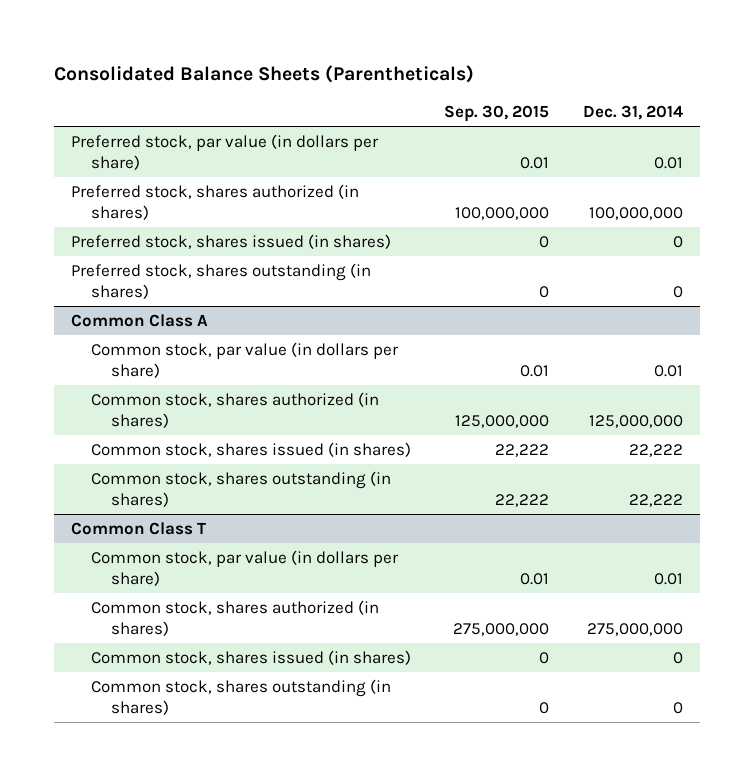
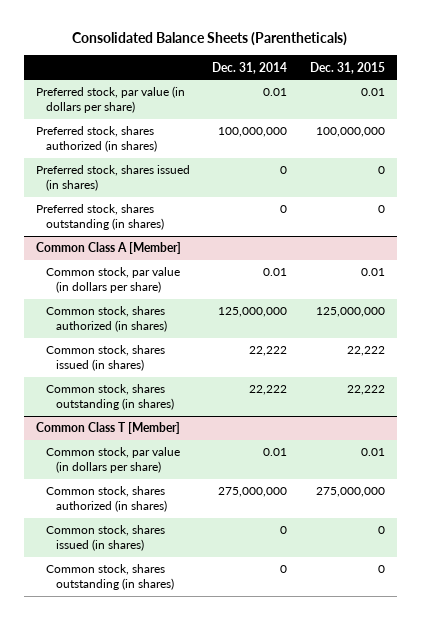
[444,105,550,123] Sep. 30, 2015 -> none
none -> [310,61,386,74] Dec. 31, 2015
[70,313,208,327] Common Class A -> [35,242,181,255] Common Class A [Member]
[70,521,206,535] Common Class T -> [35,422,180,435] Common Class T [Member]

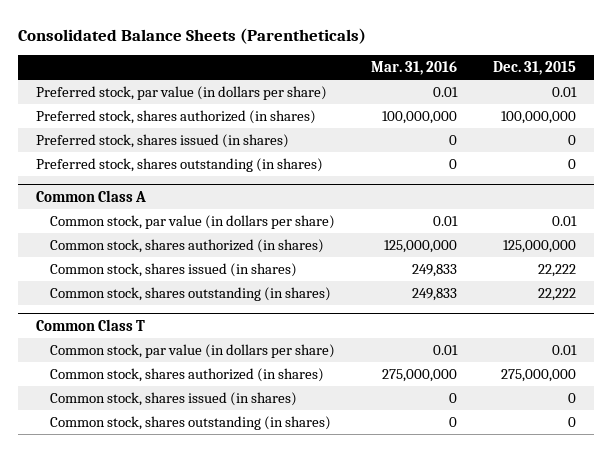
[212,61,288,74] Dec. 31, 2014 -> none
none -> [371,61,458,76] Mar. 31, 2016
[35,242,181,255] Common Class A [Member] -> [35,189,146,202] Common Class A
[35,422,180,435] Common Class T [Member] -> [35,318,145,331] Common Class T

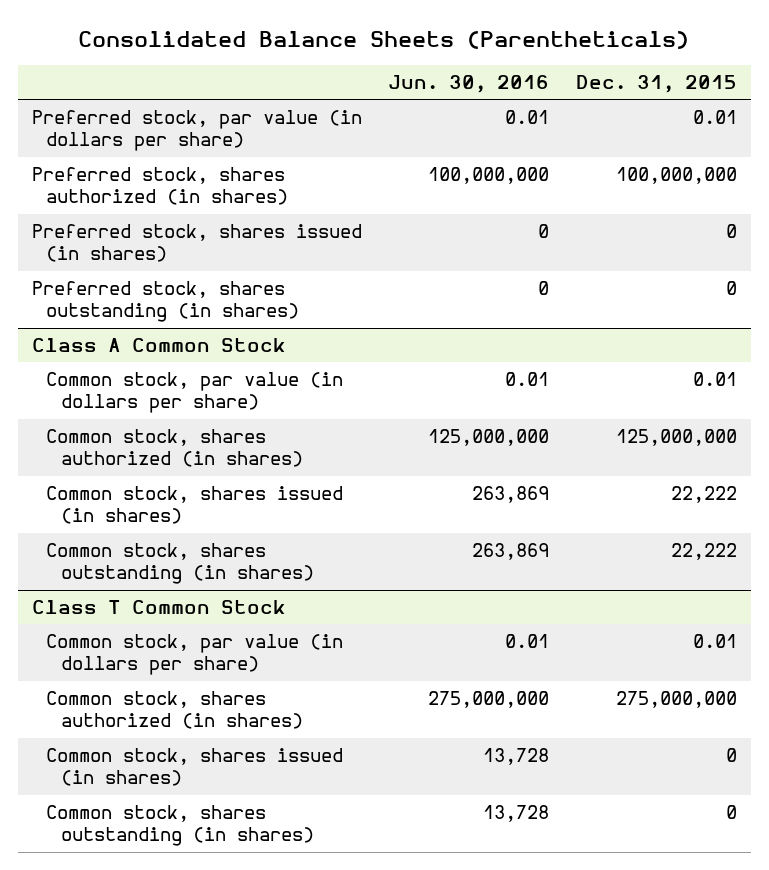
[371,61,458,76] Mar. 31, 2016 -> none
none -> [388,75,550,94] Jun. 30, 2016
[35,189,146,202] Common Class A -> [31,338,286,353] Class A Common Stock
[35,318,145,331] Common Class T -> [31,600,286,615] Class T Common Stock

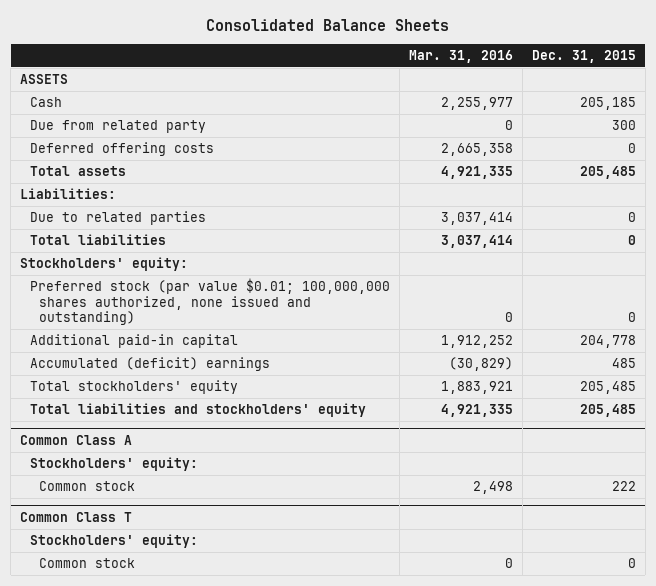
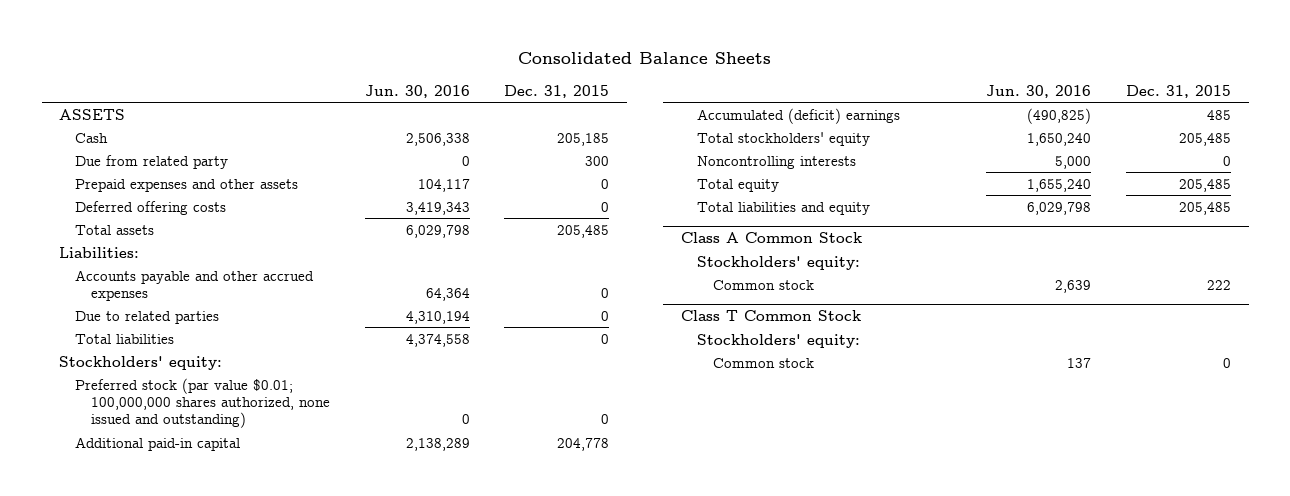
[408,50,513,64] Mar. 31, 2016 -> none
none -> [364,84,470,98] Jun. 30, 2016
none -> [74,178,298,192] Prepaid expenses and other assets
none -> [74,269,314,301] Accounts payable and other accrued expenses
none -> [696,155,856,169] Noncontrolling interests
none -> [696,178,779,192] Total equity
[29,403,366,418] Total liabilities and stockholders' equity -> [696,201,870,215] Total liabilities and equity
[20,434,133,445] Common Class A -> [680,232,862,244] Class A Common Stock
[20,511,133,522] Common Class T -> [680,310,861,322] Class T Common Stock

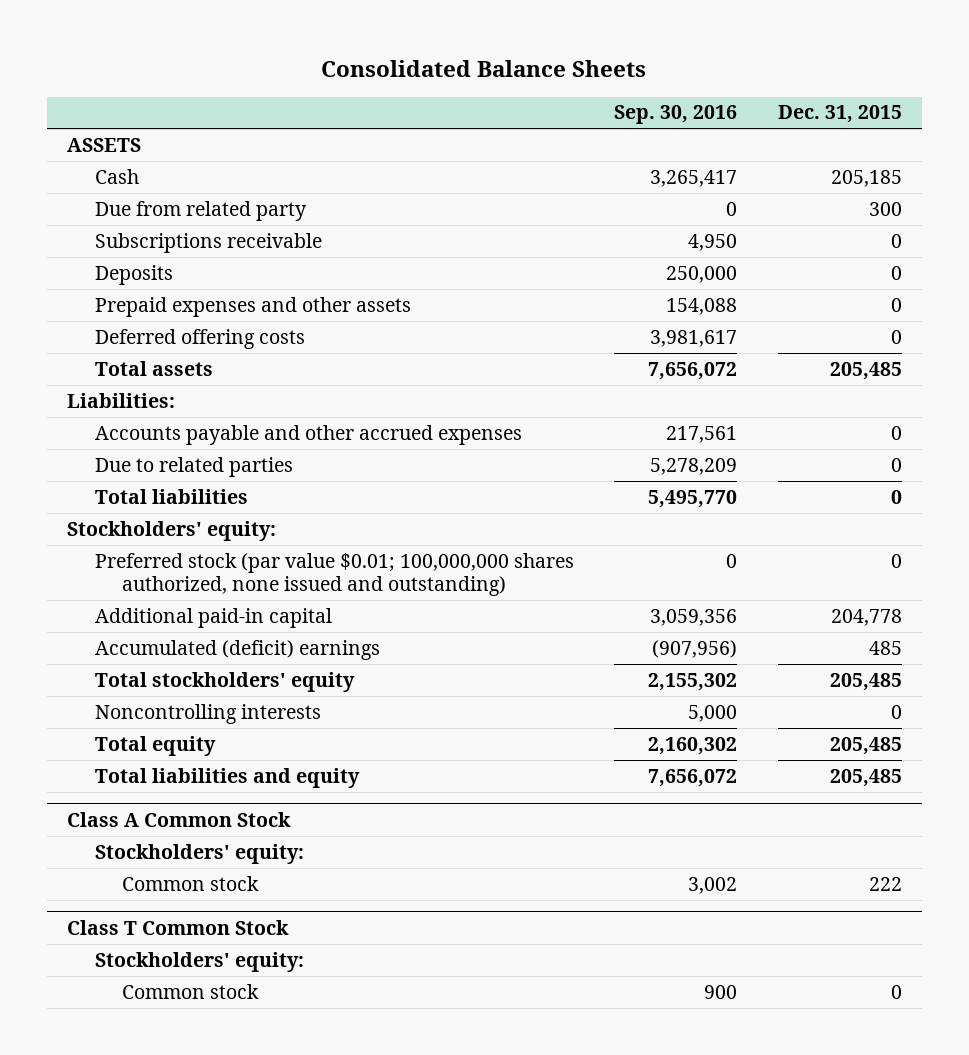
[364,84,470,98] Jun. 30, 2016 -> none
none -> [614,105,738,125] Sep. 30, 2016
none -> [94,232,322,253] Subscriptions receivable
none -> [94,264,173,285] Deposits

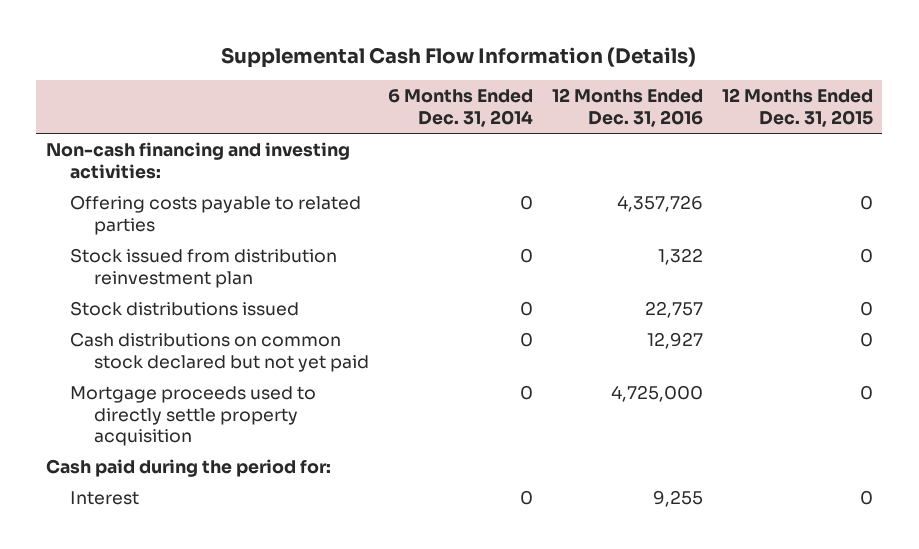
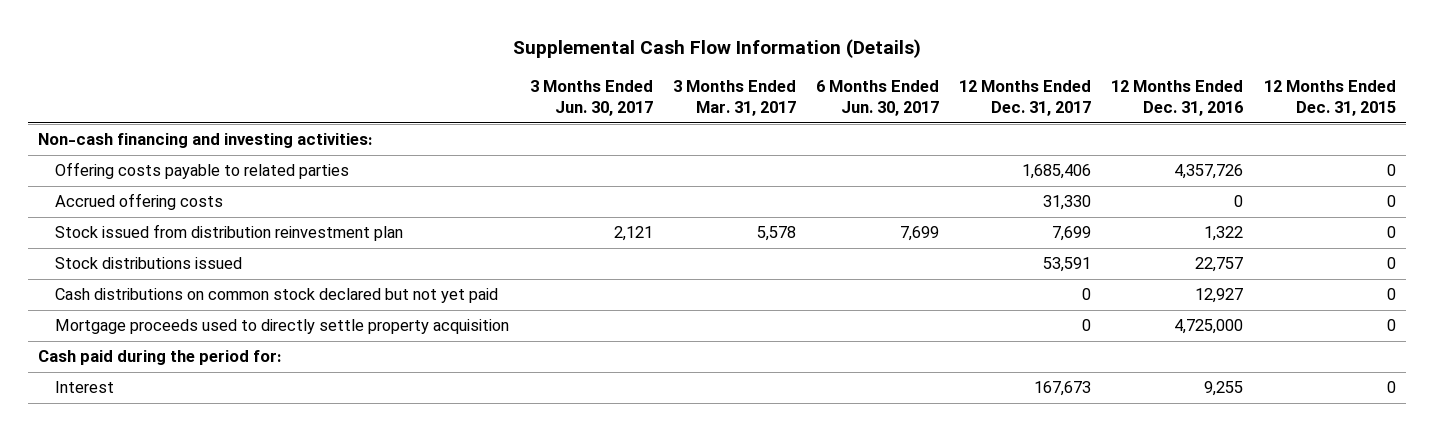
[388,89,534,127] 6 Months Ended Dec. 31, 2014 -> none
none -> [529,80,653,117] 3 Months Ended Jun. 30, 2017
none -> [672,80,796,117] 3 Months Ended Mar. 31, 2017
none -> [815,80,939,117] 6 Months Ended Jun. 30, 2017
none -> [959,80,1092,117] 12 Months Ended Dec. 31, 2017
none -> [55,193,224,211] Accrued offering costs

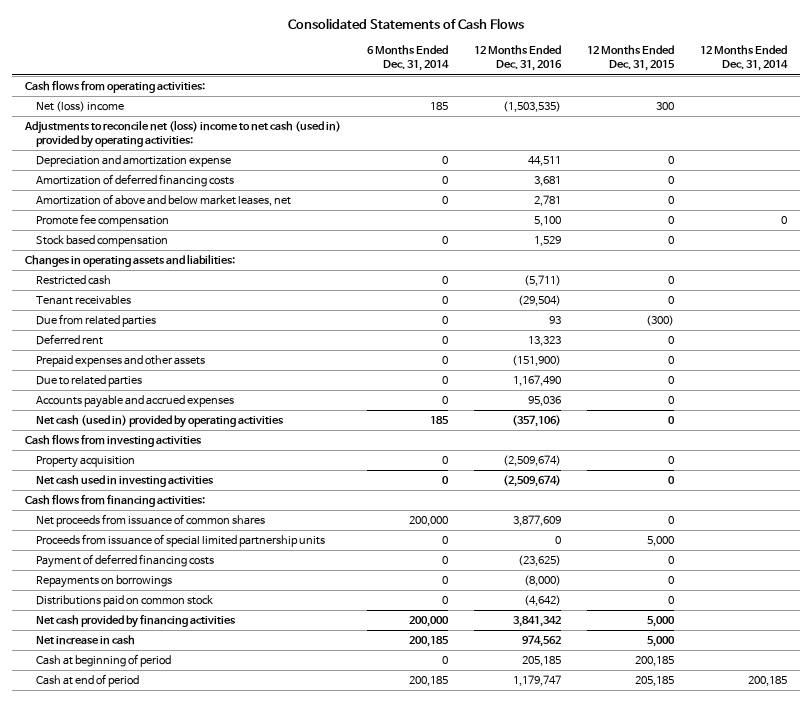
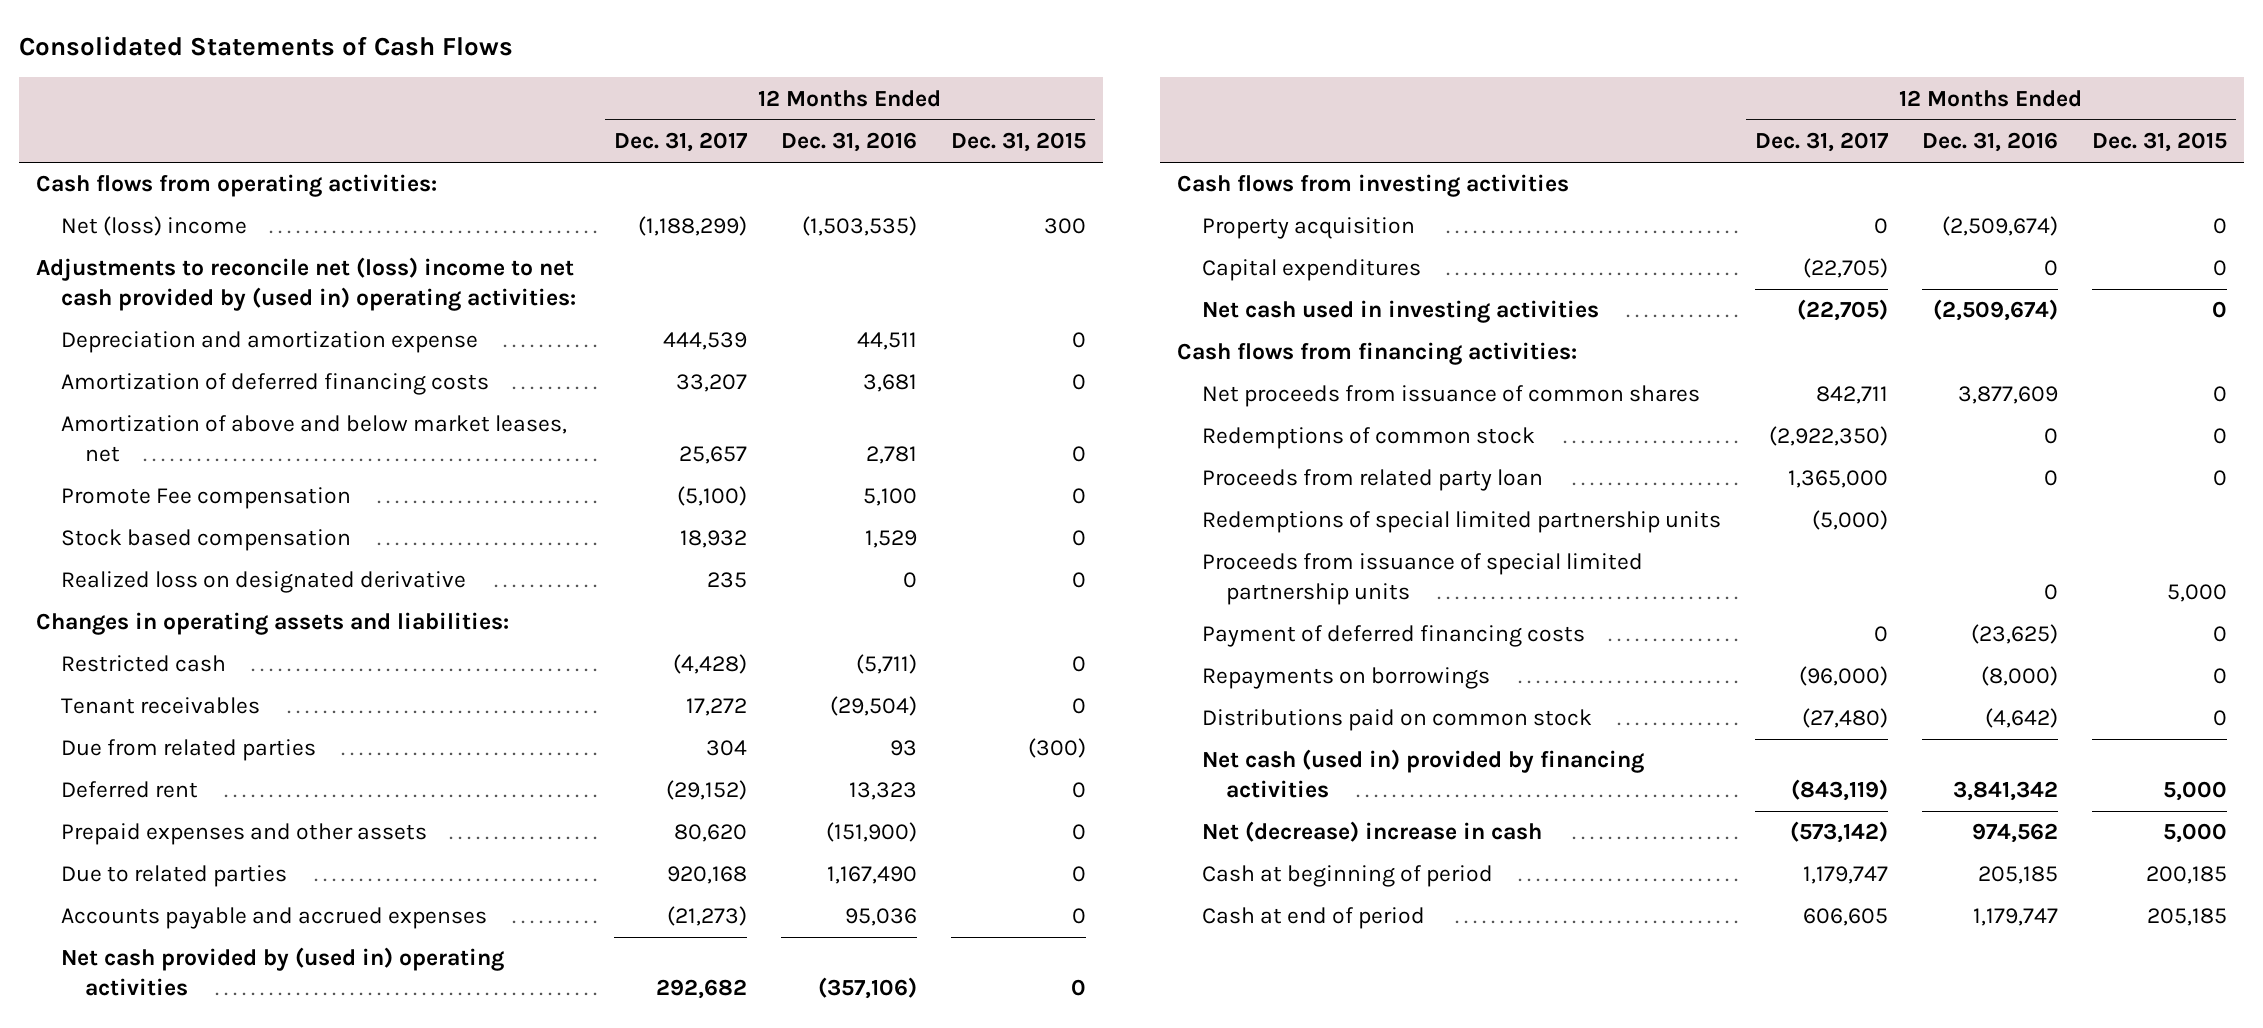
[366,45,449,72] 6 Months Ended Dec. 31, 2014 -> none
[699,45,788,72] 12 Months Ended Dec. 31, 2014 -> none
none -> [613,132,748,153] Dec. 31, 2017
[23,120,341,149] Adjustments to reconcile net (loss) income to net cash (used in) provided by operating activities: -> [36,257,576,311] Adjustments to reconcile net (loss) income to net cash provided by (used in) operating activities:
[36,214,170,228] Promote fee compensation -> [60,487,351,510] Promote Fee compensation
none -> [60,571,466,594] Realized loss on designated derivative
[36,415,285,429] Net cash (used in) provided by operating activities -> [60,947,504,996] Net cash provided by (used in) operating activities
none -> [1201,259,1421,282] Capital expenditures
none -> [1201,427,1535,450] Redemptions of common stock
none -> [1201,469,1543,492] Proceeds from related party loan
none -> [1201,511,1721,534] Redemptions of special limited partnership units
[36,615,237,629] Net cash provided by financing activities -> [1201,749,1644,798] Net cash (used in) provided by financing activities
[36,635,136,646] Net increase in cash -> [1201,821,1542,843] Net (decrease) increase in cash

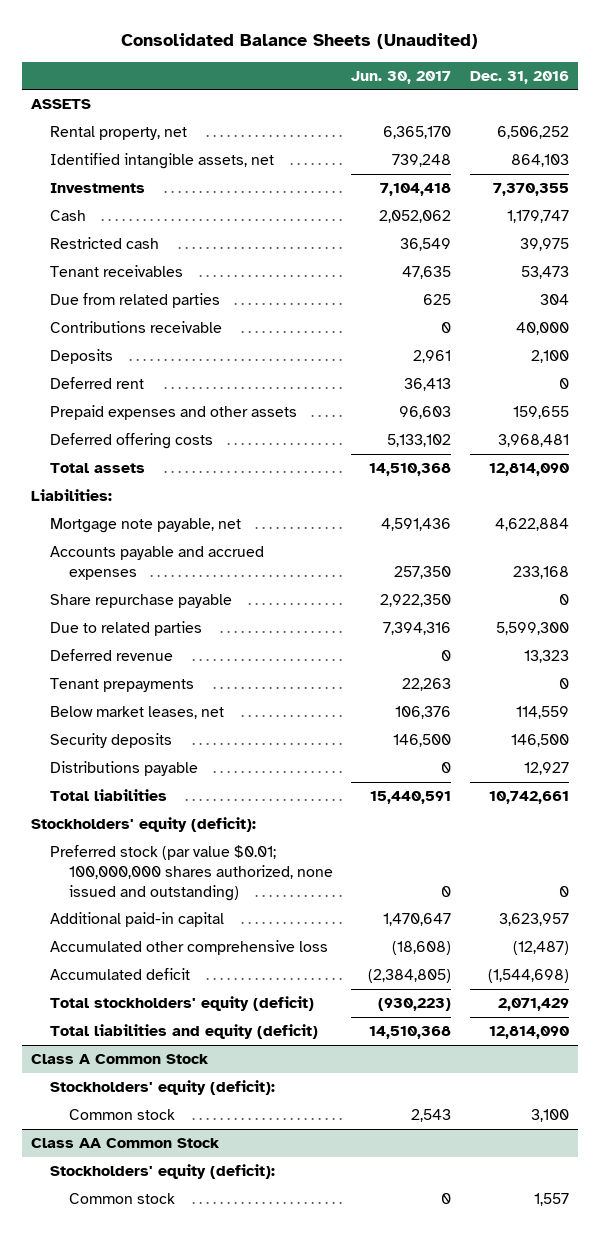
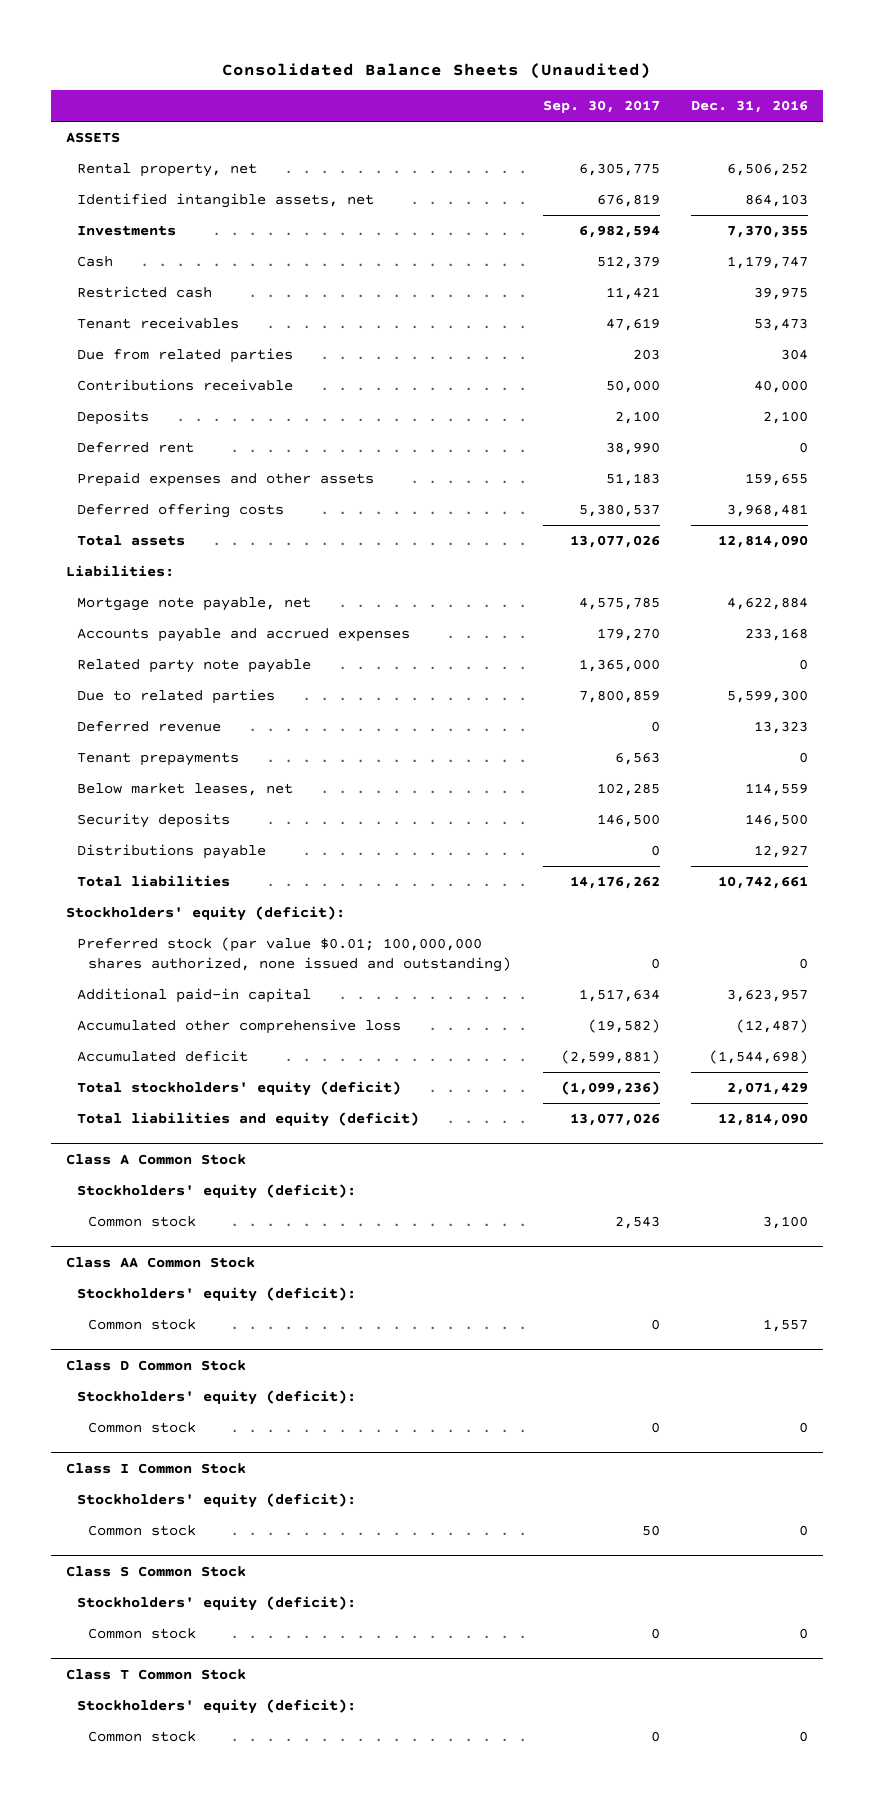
[351,70,452,84] Jun. 30, 2017 -> none
none -> [542,100,660,114] Sep. 30, 2017
[50,594,233,609] Share repurchase payable -> none
none -> [77,659,312,674] Related party note payable
none -> [66,1360,247,1372] Class D Common Stock
none -> [77,1390,357,1406] Stockholders' equity (deficit):
none -> [88,1422,197,1434] Common stock
none -> [66,1463,247,1475] Class I Common Stock
none -> [77,1493,357,1509] Stockholders' equity (deficit):
none -> [88,1525,197,1537] Common stock
none -> [66,1566,247,1578] Class S Common Stock
none -> [77,1596,357,1612] Stockholders' equity (deficit):
none -> [88,1628,197,1640] Common stock
none -> [66,1669,247,1681] Class T Common Stock
none -> [77,1699,357,1715] Stockholders' equity (deficit):
none -> [88,1731,197,1743] Common stock

